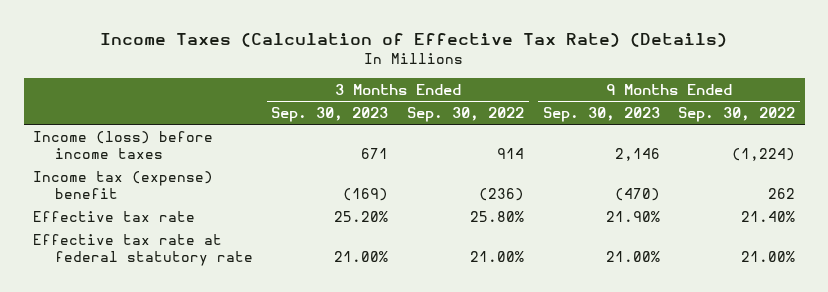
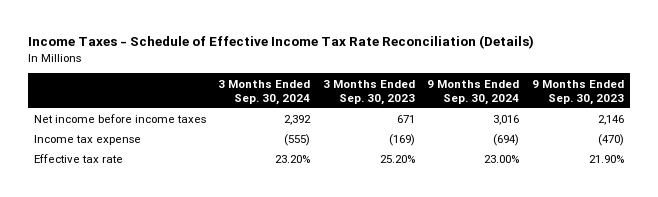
[100,33,728,48] Income Taxes (Calculation of Effective Tax Rate) (Details) -> [27,34,534,49] Income Taxes - Schedule of Effective Income Tax Rate Reconciliation (Details)
[407,107,525,123] Sep. 30, 2022 -> none
[678,107,796,123] Sep. 30, 2022 -> none
none -> [218,79,311,105] 3 Months Ended Sep. 30, 2024
none -> [427,79,520,105] 9 Months Ended Sep. 30, 2024
[33,130,214,159] Income (loss) before income taxes -> [33,114,206,124] Net income before income taxes
[33,170,214,199] Income tax (expense) benefit -> [33,135,141,146] Income tax expense
[33,233,253,266] Effective tax rate at federal statutory rate -> none

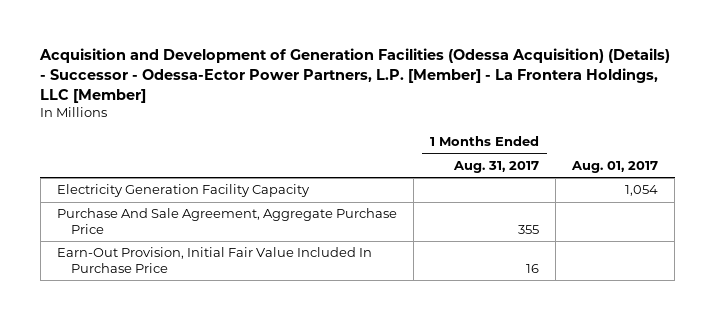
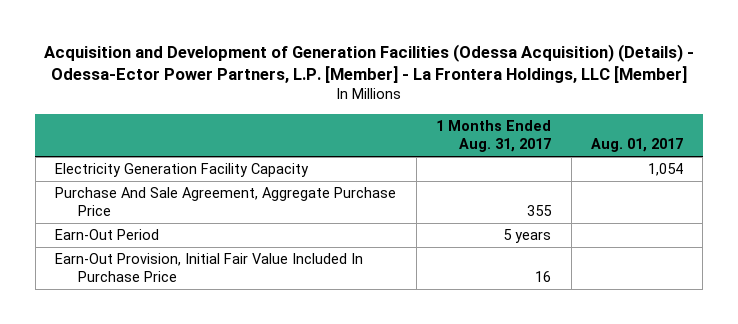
[39,48,671,104] Acquisition and Development of Generation Facilities (Odessa Acquisition) (Details) - Successor - Odessa-Ector Power Partners, L.P. [Member] - La Frontera Holdings, LLC [Member] -> [44,43,695,84] Acquisition and Development of Generation Facilities (Odessa Acquisition) (Details) - Odessa-Ector Power Partners, L.P. [Member] - La Frontera Holdings, LLC [Member]
none -> [55,229,160,241] Earn-Out Period

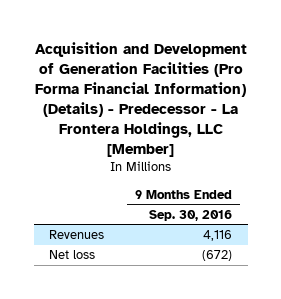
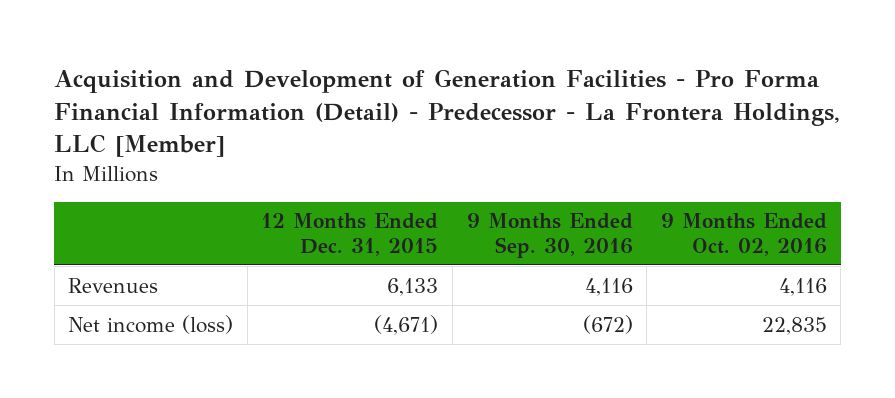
[34,41,247,157] Acquisition and Development of Generation Facilities (Pro Forma Financial Information) (Details) - Predecessor - La Frontera Holdings, LLC [Member] -> [54,69,841,158] Acquisition and Development of Generation Facilities - Pro Forma Financial Information (Detail) - Predecessor - La Frontera Holdings, LLC [Member]
none -> [261,213,439,256] 12 Months Ended Dec. 31, 2015
none -> [660,213,827,256] 9 Months Ended Oct. 02, 2016
[49,250,96,260] Net loss -> [68,314,234,334] Net income (loss)

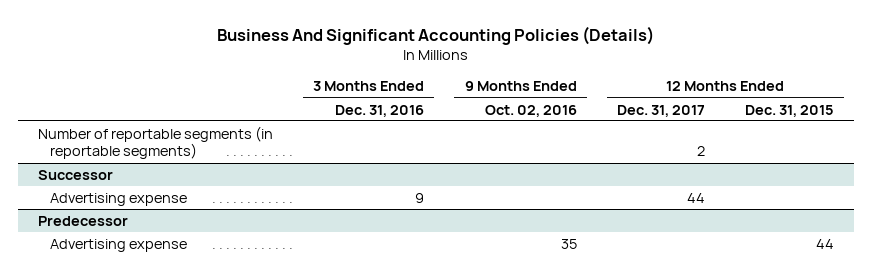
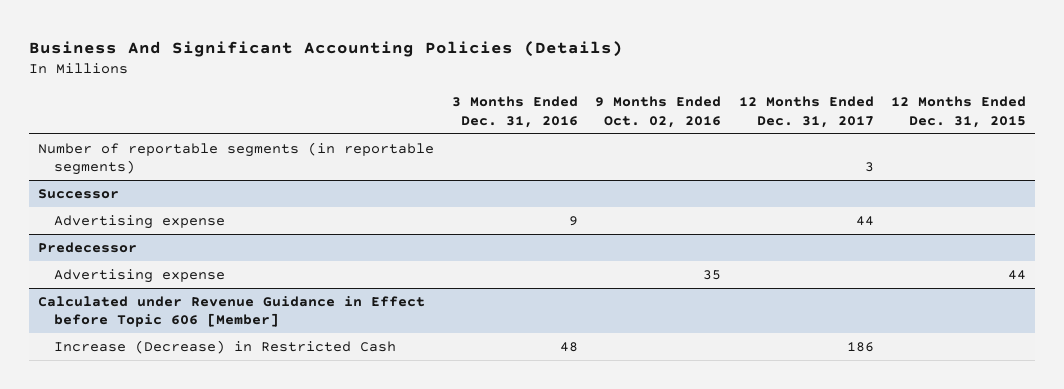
[696,146,705,157] 2 -> [864,162,874,173] 3
none -> [38,295,426,328] Calculated under Revenue Guidance in Effect before Topic 606 [Member]
none -> [53,339,396,354] Increase (Decrease) in Restricted Cash

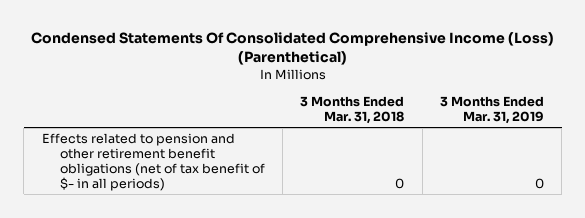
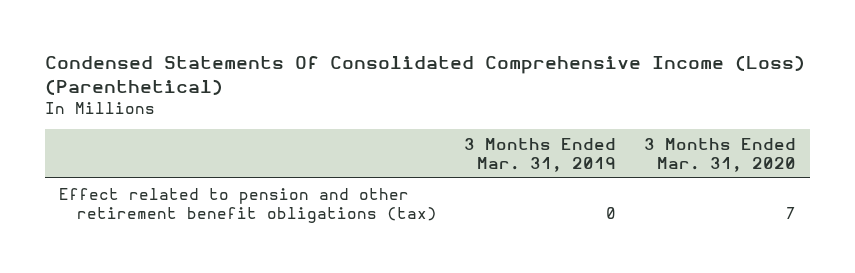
[300,96,405,125] 3 Months Ended Mar. 31, 2018 -> none
none -> [643,137,796,172] 3 Months Ended Mar. 31, 2020
[41,133,265,192] Effects related to pension and other retirement benefit obligations (net of tax benefit of $- in all periods) -> [58,187,437,223] Effect related to pension and other retirement benefit obligations (tax)

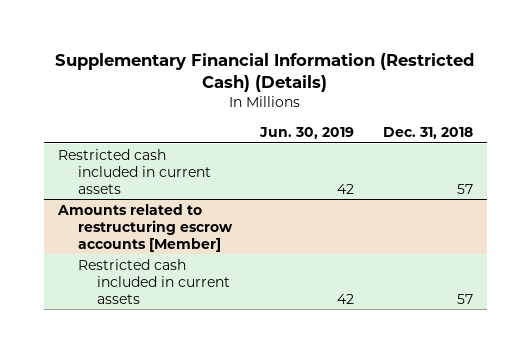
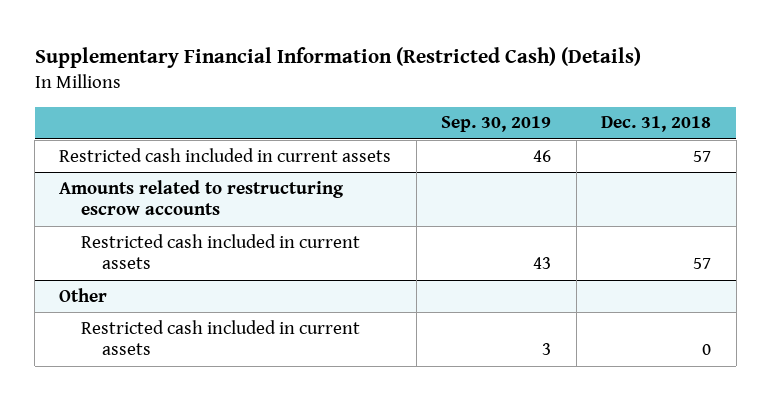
[259,127,355,140] Jun. 30, 2019 -> none
none -> [441,116,552,133] Sep. 30, 2019
[57,203,233,252] Amounts related to restructuring escrow accounts [Member] -> [59,179,345,216] Amounts related to restructuring escrow accounts
none -> [59,287,108,302] Other
none -> [80,319,360,356] Restricted cash included in current assets

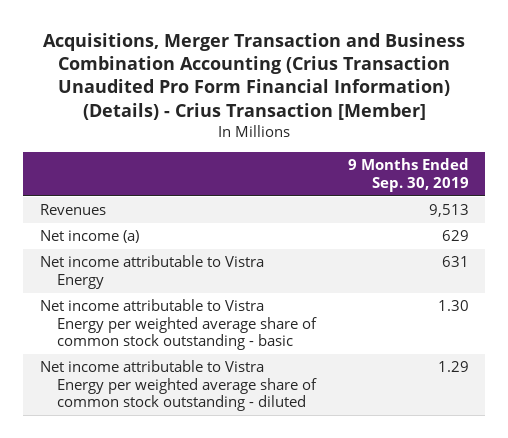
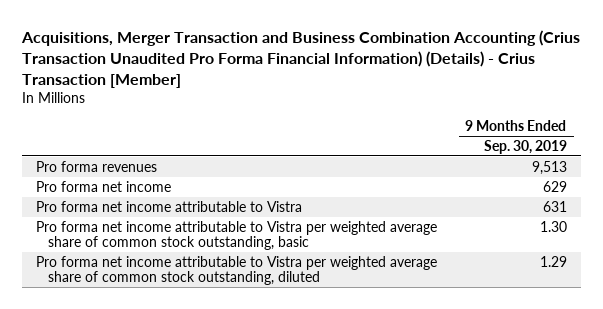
[43,32,466,120] Acquisitions, Merger Transaction and Business Combination Accounting (Crius Transaction Unaudited Pro Form Financial Information) (Details) - Crius Transaction [Member] -> [20,29,580,88] Acquisitions, Merger Transaction and Business Combination Accounting (Crius Transaction Unaudited Pro Forma Financial Information) (Details) - Crius Transaction [Member]
[39,204,106,216] Revenues -> [36,160,158,172] Pro forma revenues
[39,230,139,244] Net income (a) -> [36,180,172,192] Pro forma net income
[39,255,264,289] Net income attributable to Vistra Energy -> [36,200,303,212] Pro forma net income attributable to Vistra
[39,299,317,351] Net income attributable to Vistra Energy per weighted average share of common stock outstanding - basic -> [36,220,438,251] Pro forma net income attributable to Vistra per weighted average share of common stock outstanding, basic
[39,360,317,412] Net income attributable to Vistra Energy per weighted average share of common stock outstanding - diluted -> [36,255,438,286] Pro forma net income attributable to Vistra per weighted average share of common stock outstanding, diluted

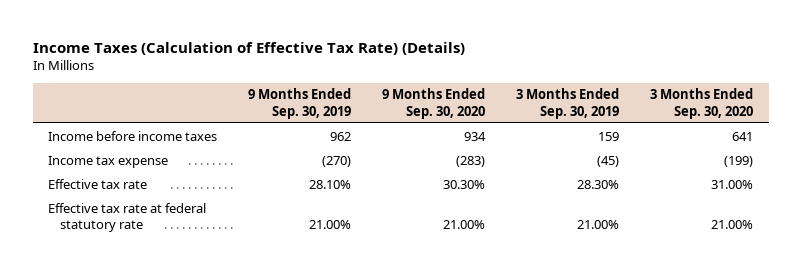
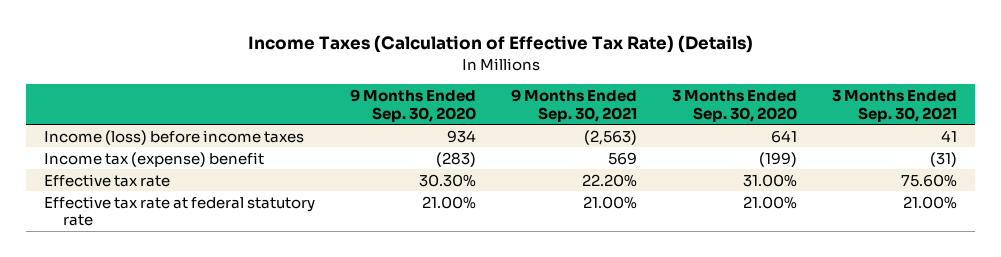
[248,88,352,119] 9 Months Ended Sep. 30, 2019 -> none
[516,88,620,119] 3 Months Ended Sep. 30, 2019 -> none
none -> [511,89,638,122] 9 Months Ended Sep. 30, 2021
none -> [832,90,958,122] 3 Months Ended Sep. 30, 2021
[48,130,218,141] Income before income taxes -> [43,129,304,145] Income (loss) before income taxes
[48,155,169,168] Income tax expense -> [43,151,264,167] Income tax (expense) benefit

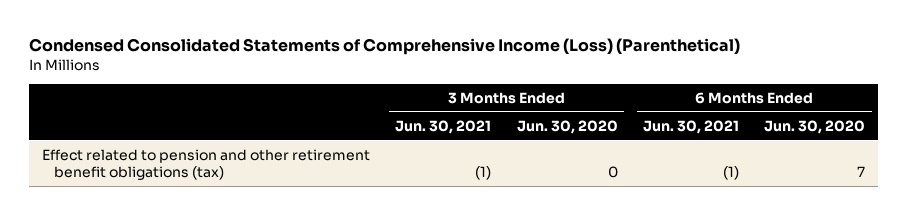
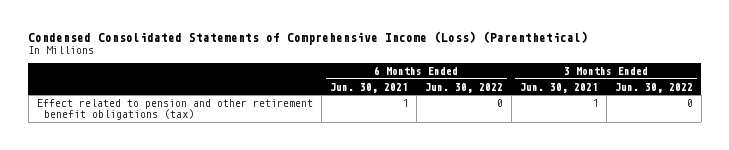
[516,119,618,134] Jun. 30, 2020 -> none
[764,119,866,134] Jun. 30, 2020 -> none
none -> [424,82,503,93] Jun. 30, 2022
none -> [614,82,693,93] Jun. 30, 2022
[475,165,492,180] (1) -> [591,98,598,107] 1
[722,165,739,180] (1) -> [401,98,408,107] 1

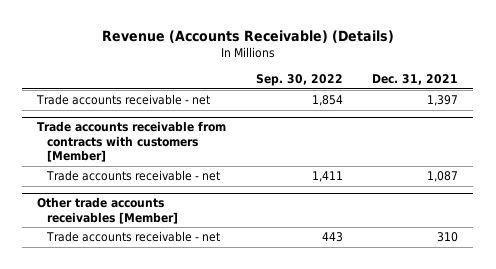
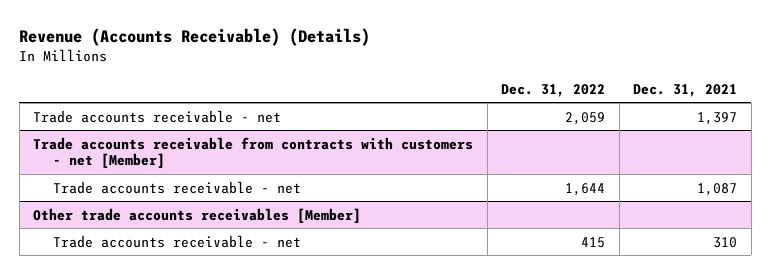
[255,73,343,86] Sep. 30, 2022 -> none
none -> [501,83,606,97] Dec. 31, 2022
[37,121,227,162] Trade accounts receivable from contracts with customers [Member] -> [33,136,474,169] Trade accounts receivable from contracts with customers - net [Member]

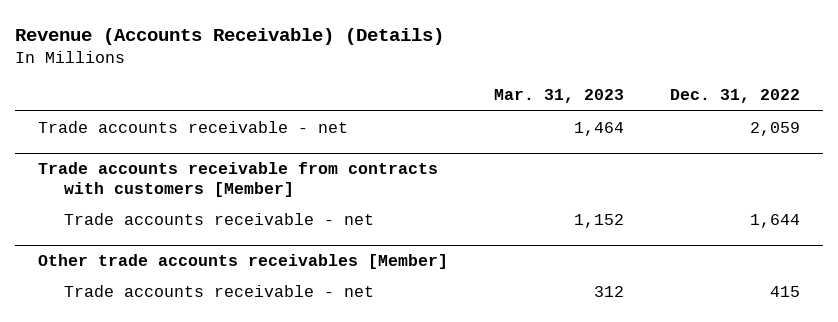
[633,83,738,97] Dec. 31, 2021 -> none
none -> [494,89,625,104] Mar. 31, 2023
[33,136,474,169] Trade accounts receivable from contracts with customers - net [Member] -> [38,162,439,198] Trade accounts receivable from contracts with customers [Member]

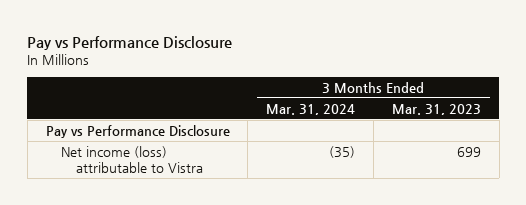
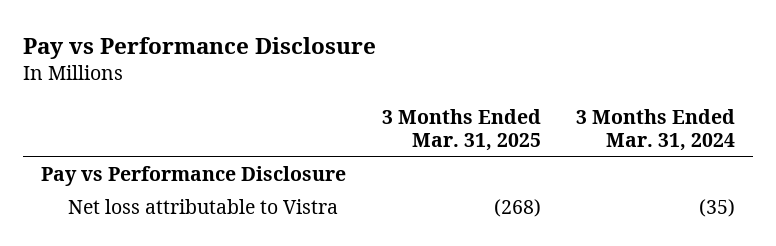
[391,103,481,115] Mar. 31, 2023 -> none
none -> [381,108,541,151] 3 Months Ended Mar. 31, 2025
[60,145,203,173] Net income (loss) attributable to Vistra -> [67,198,338,214] Net loss attributable to Vistra

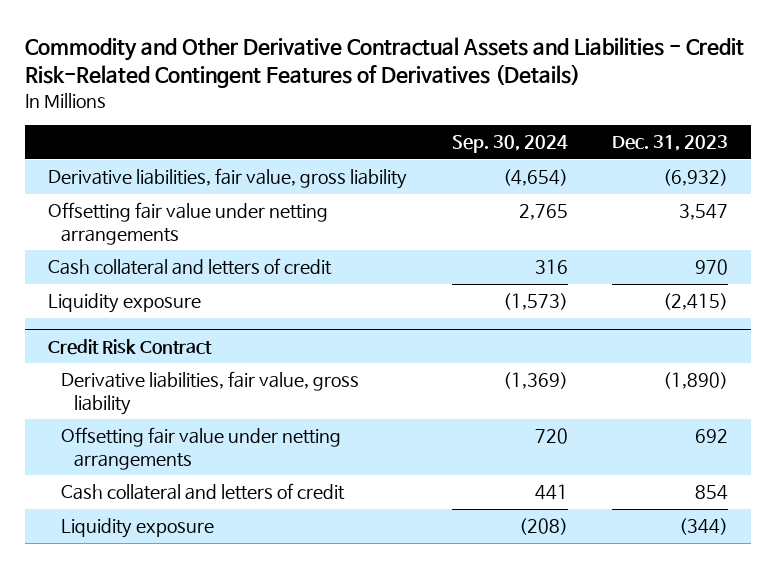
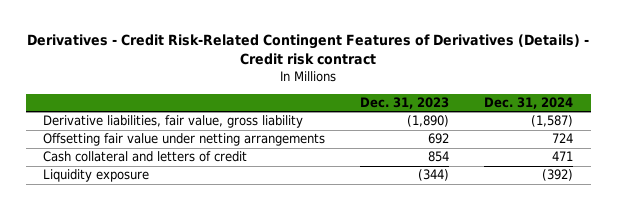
[25,36,745,89] Commodity and Other Derivative Contractual Assets and Liabilities - Credit Risk-Related Contingent Features of Derivatives (Details) -> [27,34,590,66] Derivatives - Credit Risk-Related Contingent Features of Derivatives (Details) - Credit risk contract
[451,135,568,154] Sep. 30, 2024 -> none
none -> [484,97,574,110] Dec. 31, 2024
[47,168,407,190] Derivative liabilities, fair value, gross liability -> none
[47,202,328,245] Offsetting fair value under netting arrangements -> none
[47,258,332,276] Cash collateral and letters of credit -> none
[47,293,201,314] Liquidity exposure -> none
[47,338,212,355] Credit Risk Contract -> none

